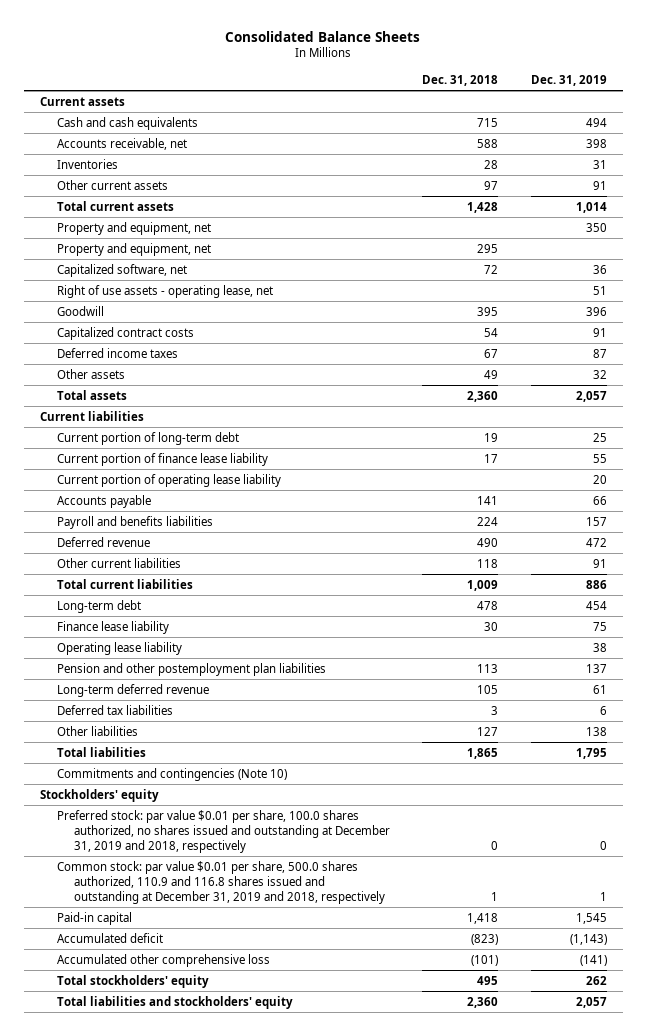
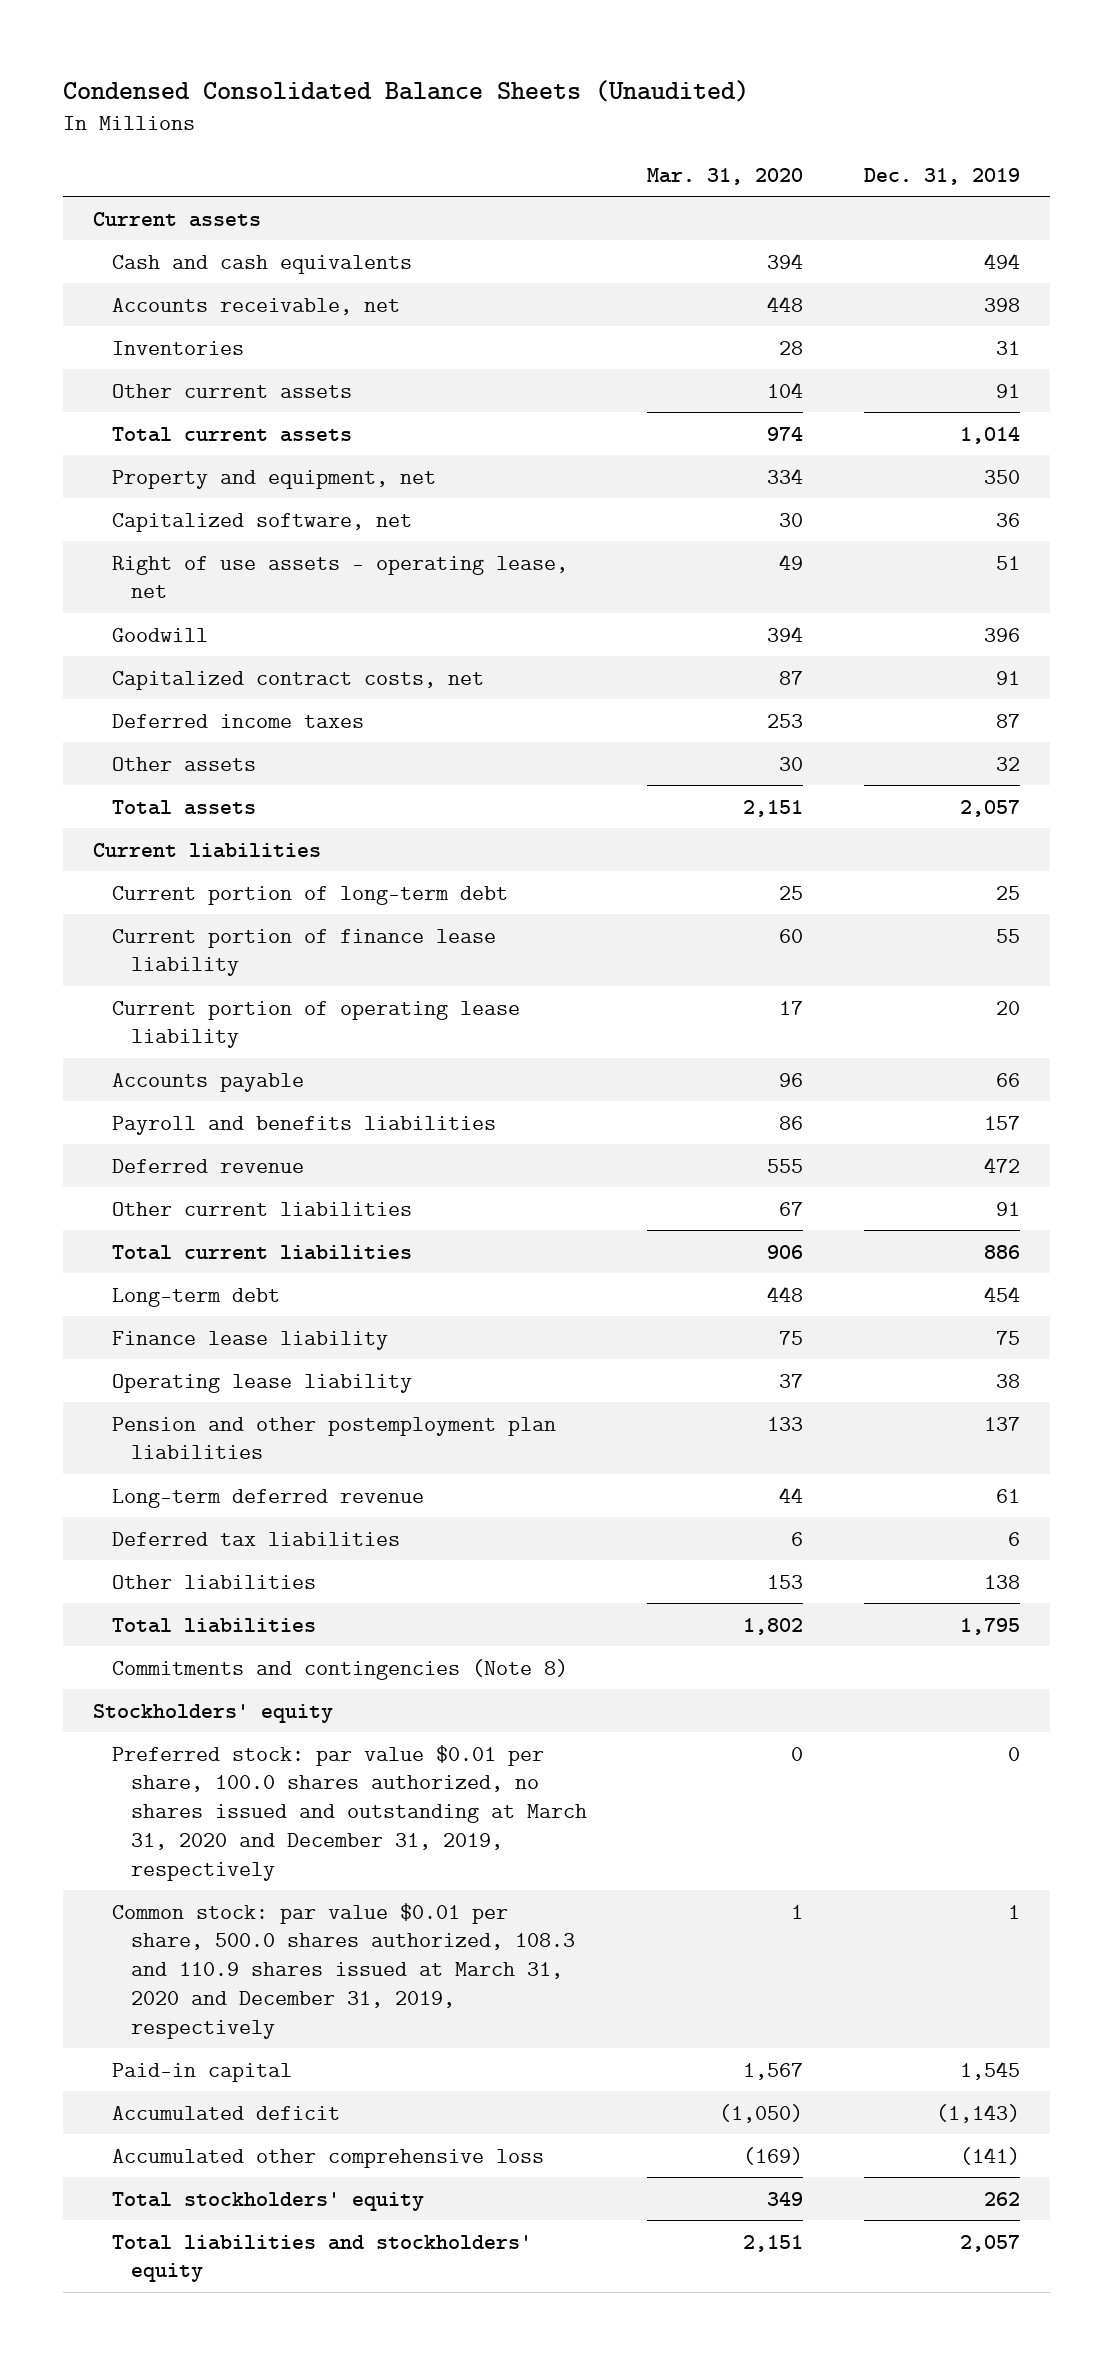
[225,30,421,42] Consolidated Balance Sheets -> [62,79,749,102] Condensed Consolidated Balance Sheets (Unaudited)
[422,74,499,86] Dec. 31, 2018 -> none
none -> [647,167,804,185] Mar. 31, 2020
[56,242,211,256] Property and equipment, net -> none
[56,326,194,340] Capitalized contract costs -> [111,670,484,690] Capitalized contract costs, net
[56,767,287,781] Commitments and contingencies (Note 10) -> [111,1658,568,1680] Commitments and contingencies (Note 8)
[56,809,390,853] Preferred stock: par value $0.01 per share, 100.0 shares authorized, no shares issued and outstanding at December 31, 2019 and 2018, respectively -> [111,1744,587,1881] Preferred stock: par value $0.01 per share, 100.0 shares authorized, no shares issued and outstanding at March 31, 2020 and December 31, 2019, respectively
[56,860,385,904] Common stock: par value $0.01 per share, 500.0 shares authorized, 110.9 and 116.8 shares issued and outstanding at December 31, 2019 and 2018, respectively -> [111,1902,575,2039] Common stock: par value $0.01 per share, 500.0 shares authorized, 108.3 and 110.9 shares issued at March 31, 2020 and December 31, 2019, respectively

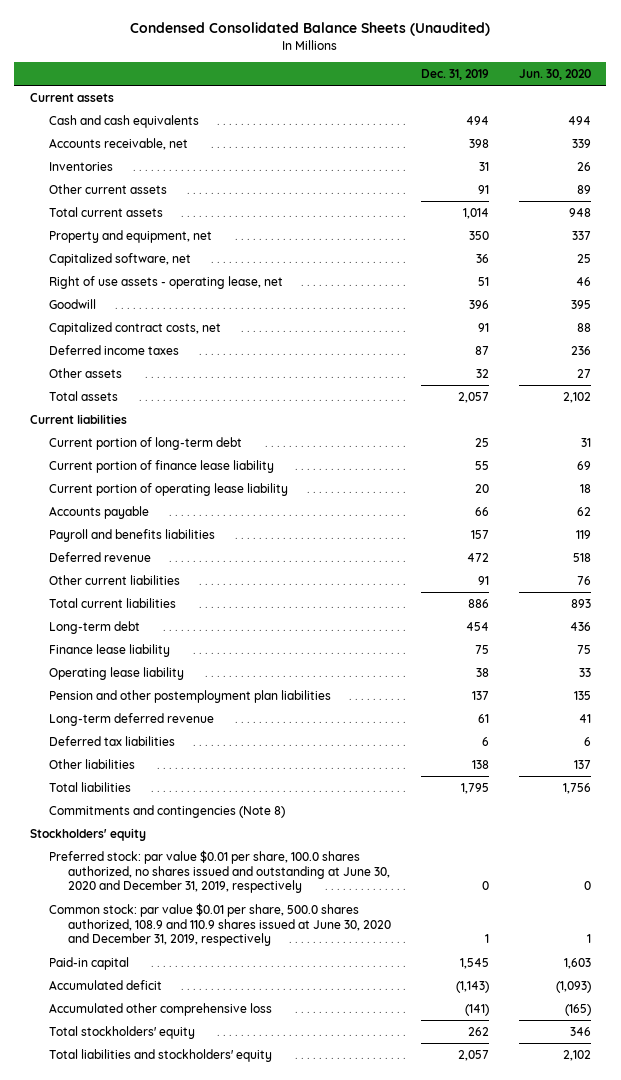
[647,167,804,185] Mar. 31, 2020 -> none
none -> [519,68,592,80] Jun. 30, 2020
[111,1744,587,1881] Preferred stock: par value $0.01 per share, 100.0 shares authorized, no shares issued and outstanding at March 31, 2020 and December 31, 2019, respectively -> [48,849,390,894] Preferred stock: par value $0.01 per share, 100.0 shares authorized, no shares issued and outstanding at June 30, 2020 and December 31, 2019, respectively
[111,1902,575,2039] Common stock: par value $0.01 per share, 500.0 shares authorized, 108.3 and 110.9 shares issued at March 31, 2020 and December 31, 2019, respectively -> [48,902,391,947] Common stock: par value $0.01 per share, 500.0 shares authorized, 108.9 and 110.9 shares issued at June 30, 2020 and December 31, 2019, respectively

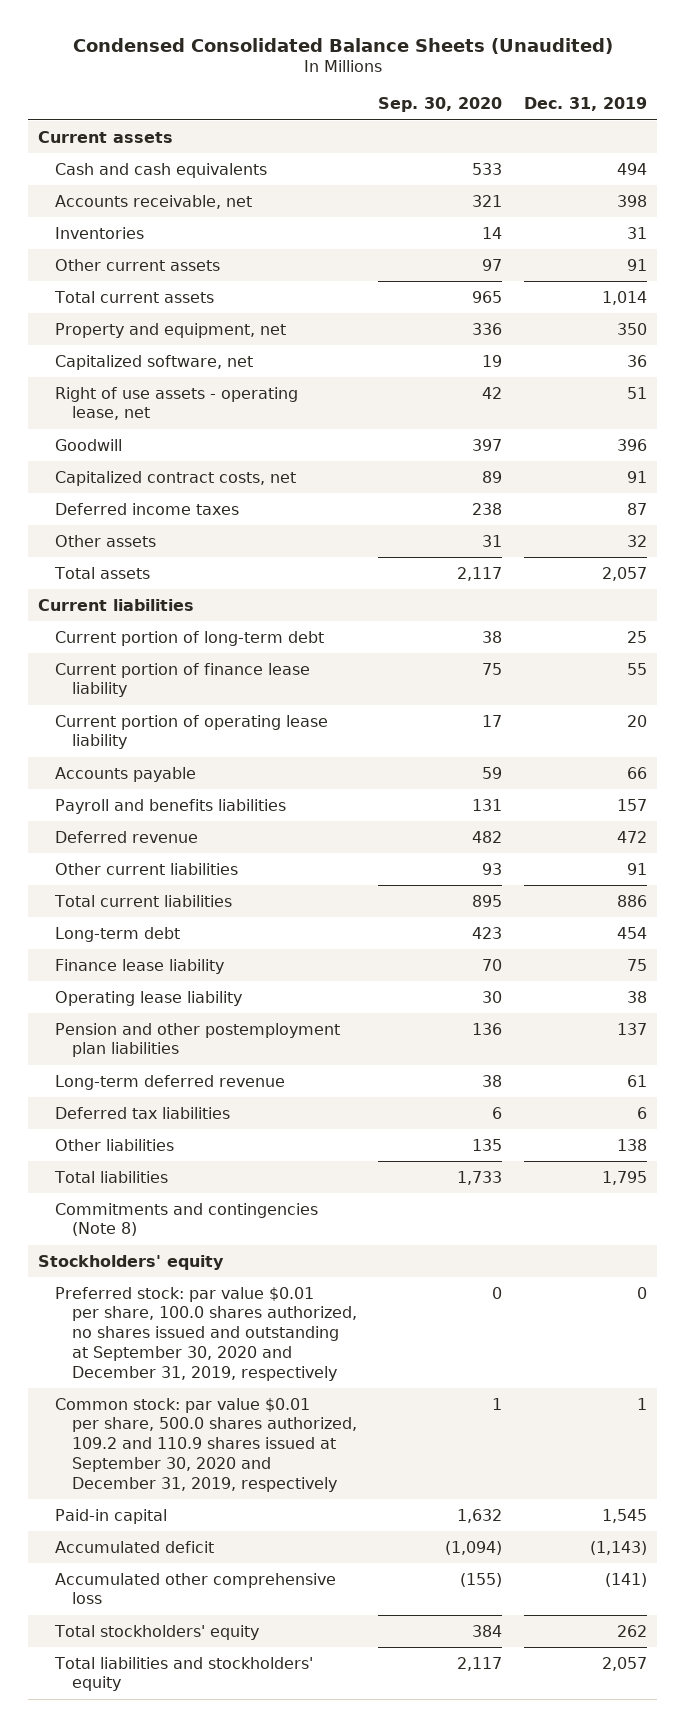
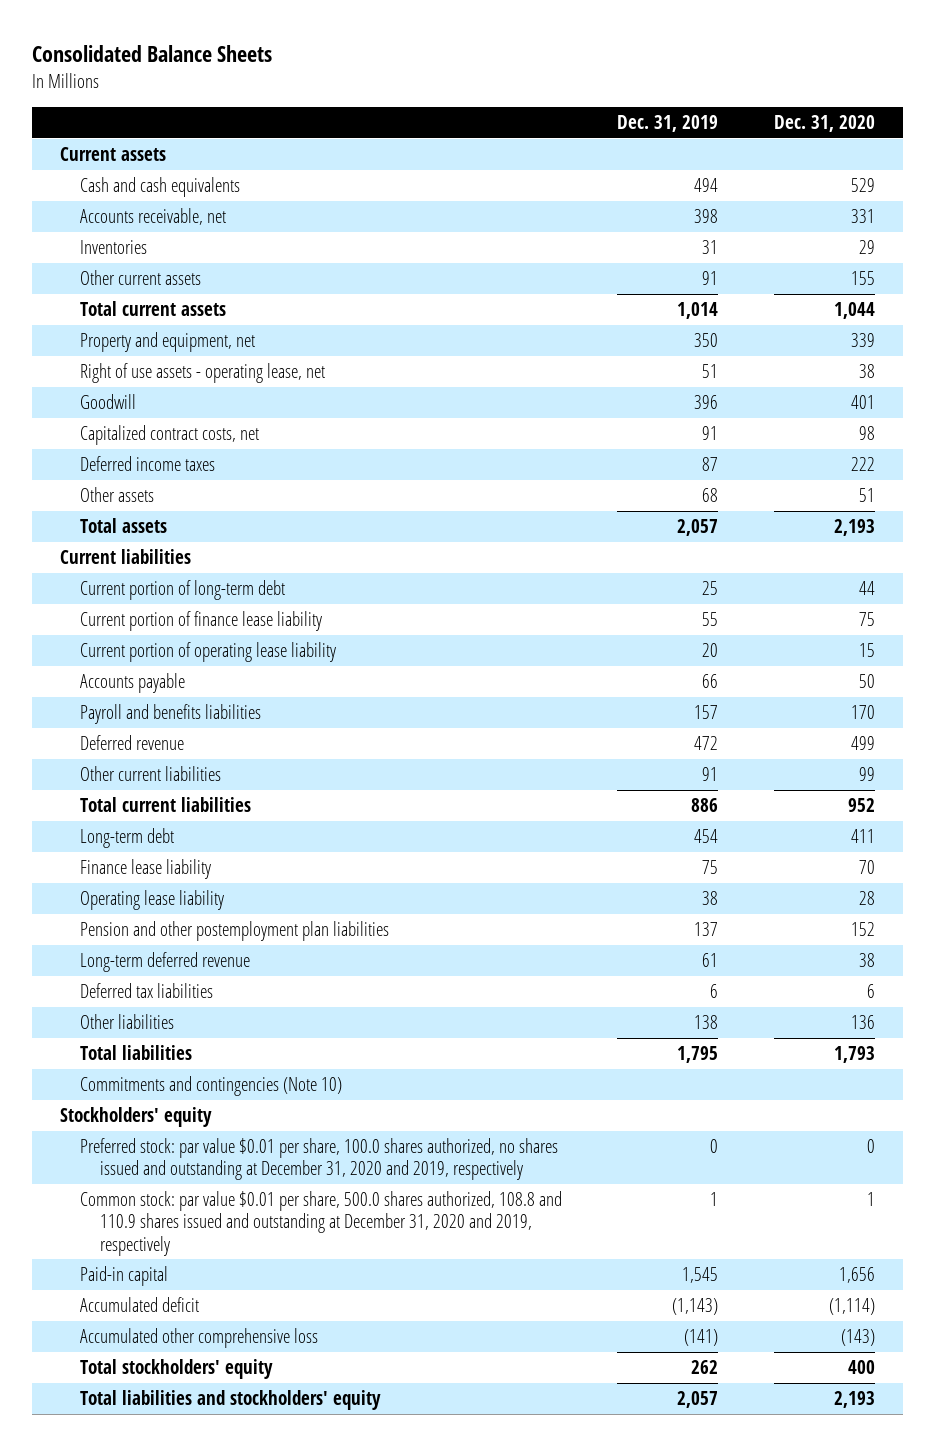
[72,37,613,54] Condensed Consolidated Balance Sheets (Unaudited) -> [31,44,272,62] Consolidated Balance Sheets
[378,97,503,113] Sep. 30, 2020 -> none
none -> [774,115,876,133] Dec. 31, 2020
[55,354,254,370] Capitalized software, net -> none
[626,534,647,547] 32 -> [702,488,719,503] 68
[55,1202,319,1237] Commitments and contingencies (Note 8) -> [79,1076,342,1097] Commitments and contingencies (Note 10)
[55,1286,357,1381] Preferred stock: par value $0.01 per share, 100.0 shares authorized, no shares issued and outstanding at September 30, 2020 and December 31, 2019, respectively -> [79,1138,558,1181] Preferred stock: par value $0.01 per share, 100.0 shares authorized, no shares issued and outstanding at December 31, 2020 and 2019, respectively
[55,1397,357,1492] Common stock: par value $0.01 per share, 500.0 shares authorized, 109.2 and 110.9 shares issued at September 30, 2020 and December 31, 2019, respectively -> [79,1191,562,1256] Common stock: par value $0.01 per share, 500.0 shares authorized, 108.8 and 110.9 shares issued and outstanding at December 31, 2020 and 2019, respectively

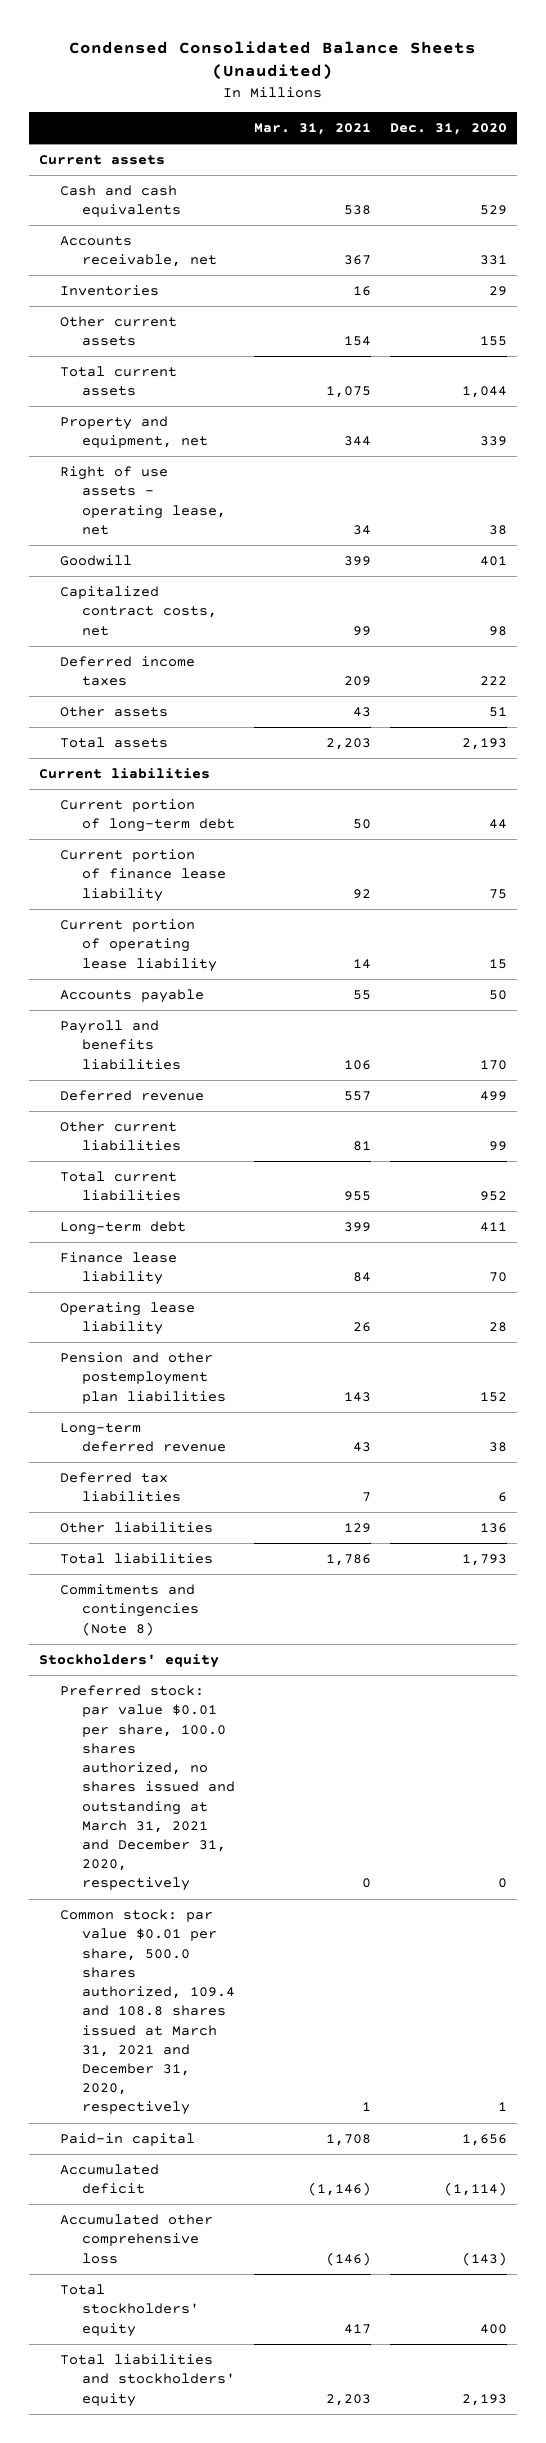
[31,44,272,62] Consolidated Balance Sheets -> [68,40,476,81] Condensed Consolidated Balance Sheets (Unaudited)
[617,115,719,133] Dec. 31, 2019 -> none
none -> [253,122,371,135] Mar. 31, 2021
[79,1076,342,1097] Commitments and contingencies (Note 10) -> [60,1584,199,1636] Commitments and contingencies (Note 8)
[79,1138,558,1181] Preferred stock: par value $0.01 per share, 100.0 shares authorized, no shares issued and outstanding at December 31, 2020 and 2019, respectively -> [60,1685,235,1892] Preferred stock: par value $0.01 per share, 100.0 shares authorized, no shares issued and outstanding at March 31, 2021 and December 31, 2020, respectively
[79,1191,562,1256] Common stock: par value $0.01 per share, 500.0 shares authorized, 108.8 and 110.9 shares issued and outstanding at December 31, 2020 and 2019, respectively -> [60,1909,235,2116] Common stock: par value $0.01 per share, 500.0 shares authorized, 109.4 and 108.8 shares issued at March 31, 2021 and December 31, 2020, respectively

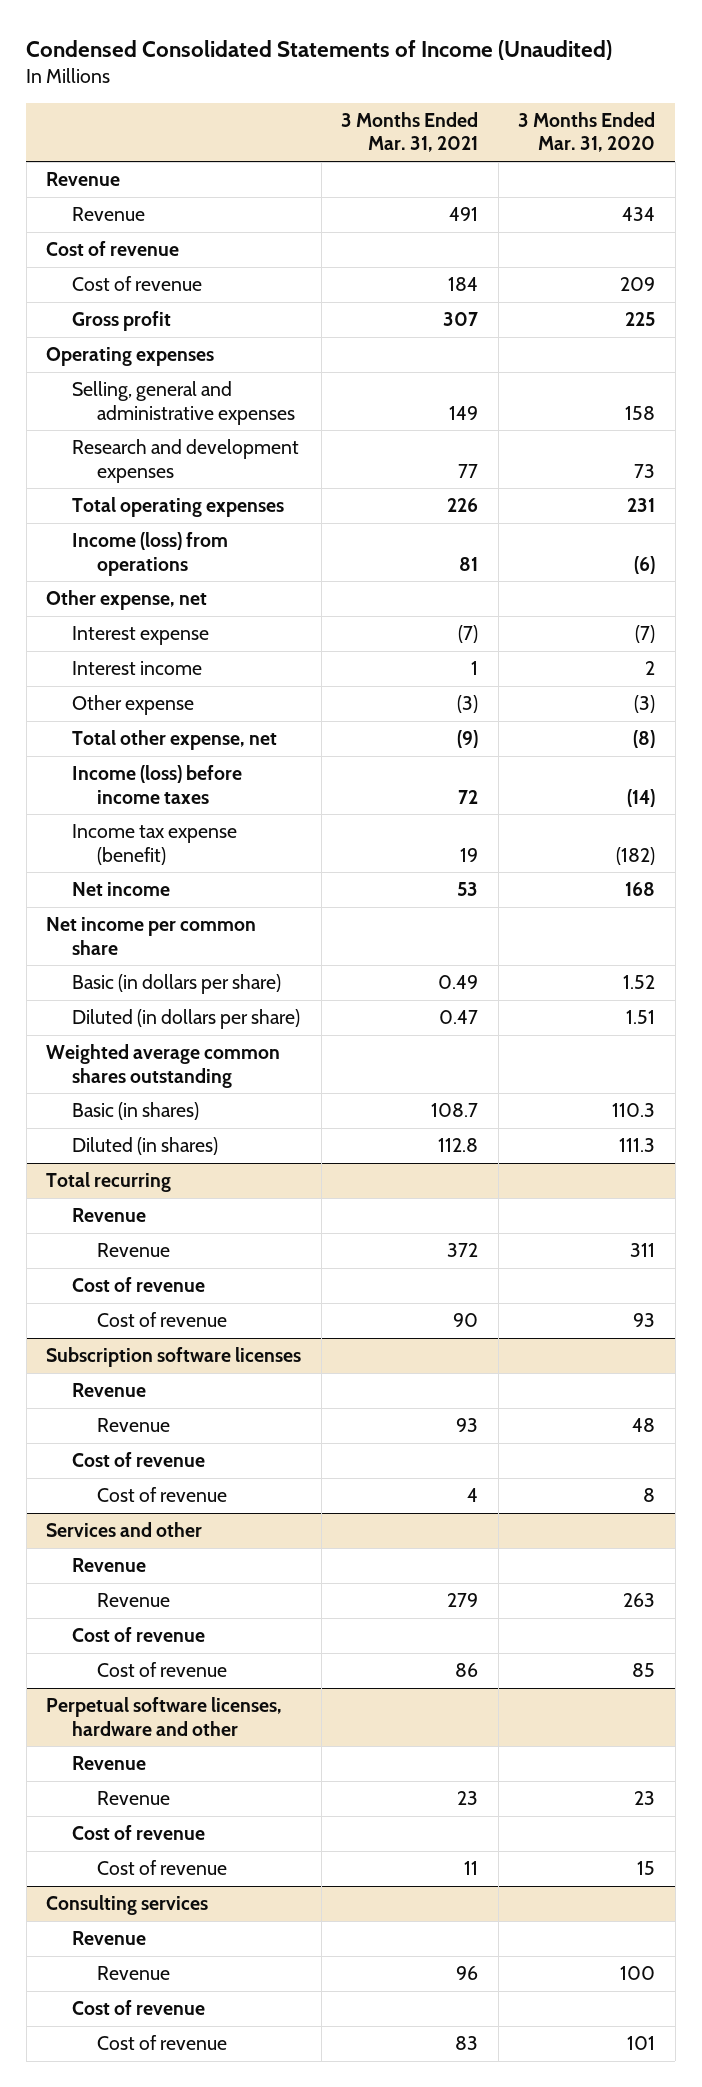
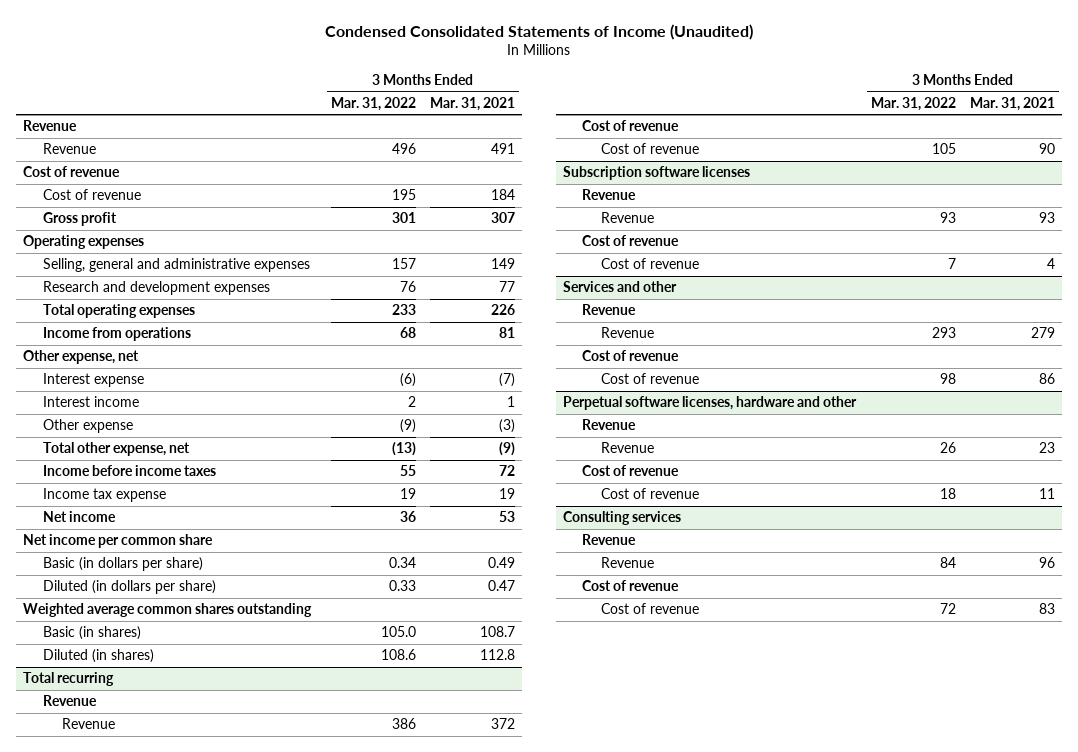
[518,111,656,153] 3 Months Ended Mar. 31, 2020 -> none
none -> [330,96,416,111] Mar. 31, 2022
[71,532,228,576] Income (loss) from operations -> [42,327,191,342] Income from operations
[71,765,242,804] Income (loss) before income taxes -> [42,465,216,477] Income before income taxes
[71,824,237,865] Income tax expense (benefit) -> [42,488,166,503] Income tax expense

